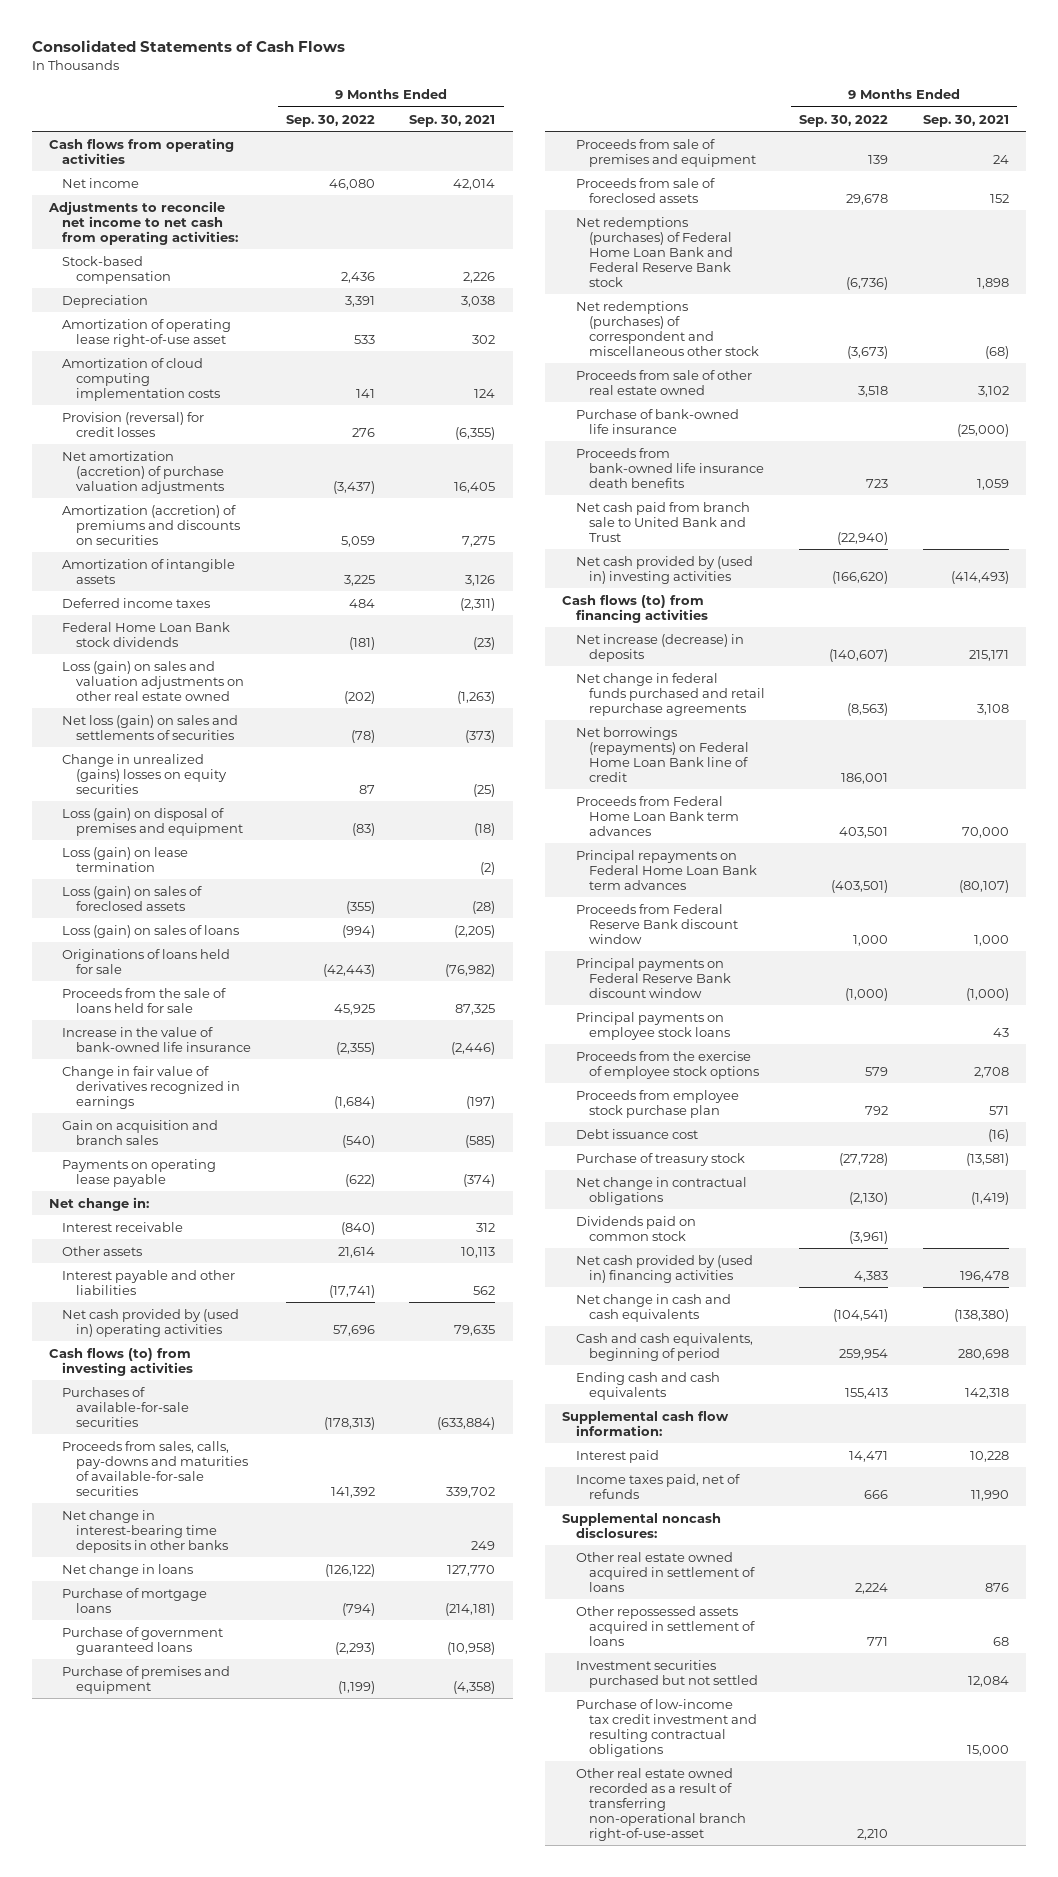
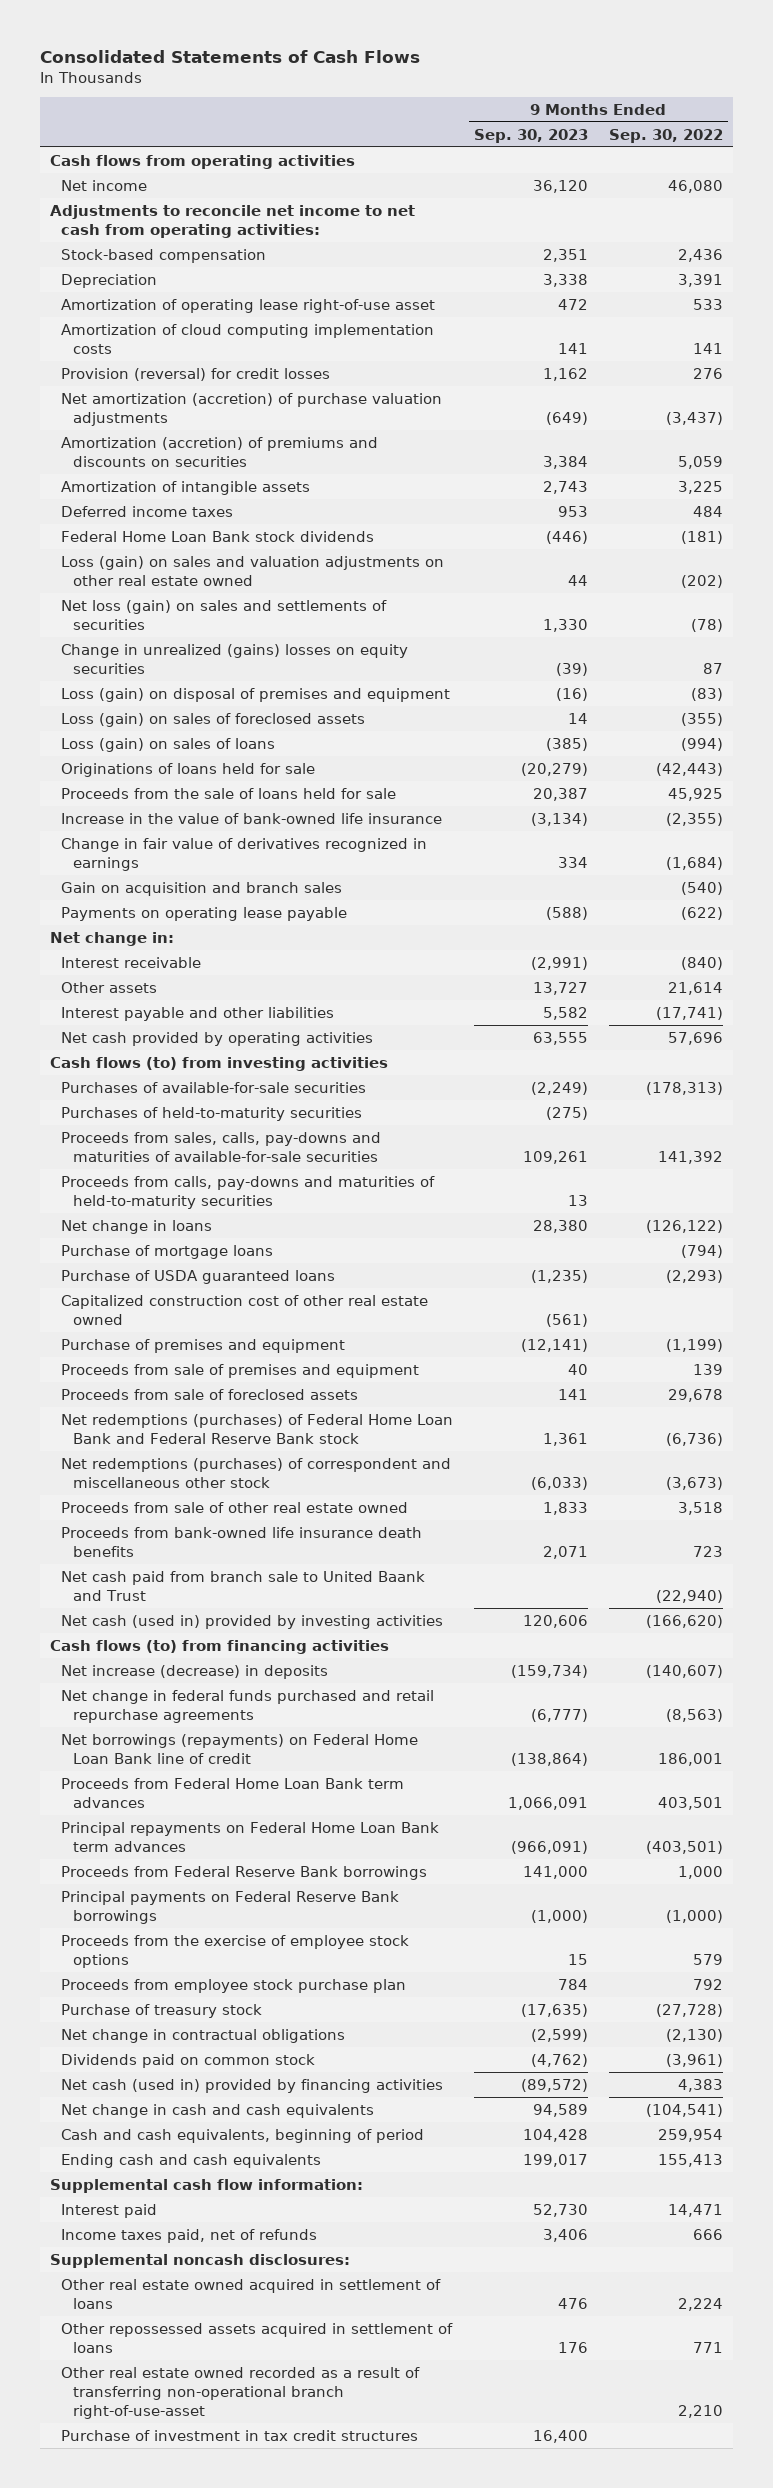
[409,114,496,127] Sep. 30, 2021 -> none
none -> [473,128,588,143] Sep. 30, 2023
[62,846,189,872] Loss (gain) on lease termination -> none
[62,1308,240,1337] Net cash provided by (used in) operating activities -> [61,1031,374,1046] Net cash provided by operating activities
none -> [61,1106,363,1121] Purchases of held-to-maturity securities
[62,1509,228,1553] Net change in interest-bearing time deposits in other banks -> none
none -> [61,1175,436,1209] Proceeds from calls, pay-downs and maturities of held-to-maturity securities
[62,1626,224,1655] Purchase of government guaranteed loans -> [61,1269,336,1284] Purchase of USDA guaranteed loans
none -> [61,1294,429,1325] Capitalized construction cost of other real estate owned
[575,408,739,434] Purchase of bank-owned life insurance -> none
[575,501,750,542] Net cash paid from branch sale to United Bank and Trust -> [61,1570,426,1601] Net cash paid from branch sale to United Baank and Trust
[575,555,753,584] Net cash provided by (used in) investing activities -> [61,1614,444,1629] Net cash (used in) provided by investing activities
[575,1011,731,1040] Principal payments on employee stock loans -> none
[575,903,739,944] Proceeds from Federal Reserve Bank discount window -> [61,1865,428,1880] Proceeds from Federal Reserve Bank borrowings
[575,957,732,998] Principal payments on Federal Reserve Bank discount window -> [61,1890,400,1924] Principal payments on Federal Reserve Bank borrowings
[575,1128,698,1139] Debt issuance cost -> none
[575,1254,753,1283] Net cash provided by (used in) financing activities -> [61,2078,444,2093] Net cash (used in) provided by financing activities
[575,1659,759,1688] Investment securities purchased but not settled -> none
[575,1698,758,1757] Purchase of low-income tax credit investment and resulting contractual obligations -> none
none -> [61,2429,419,2441] Purchase of investment in tax credit structures

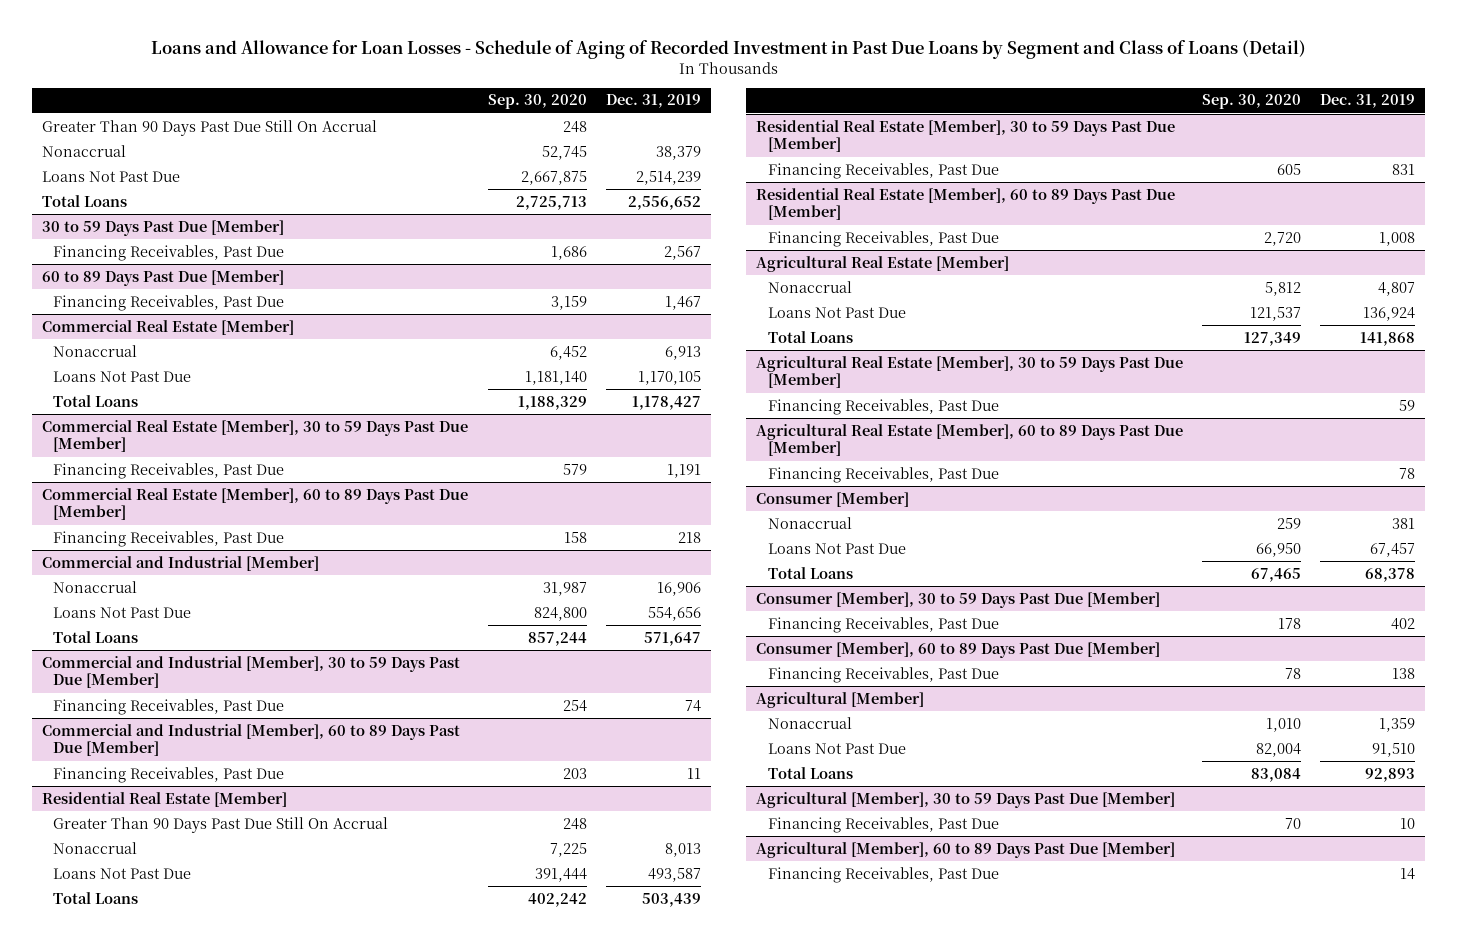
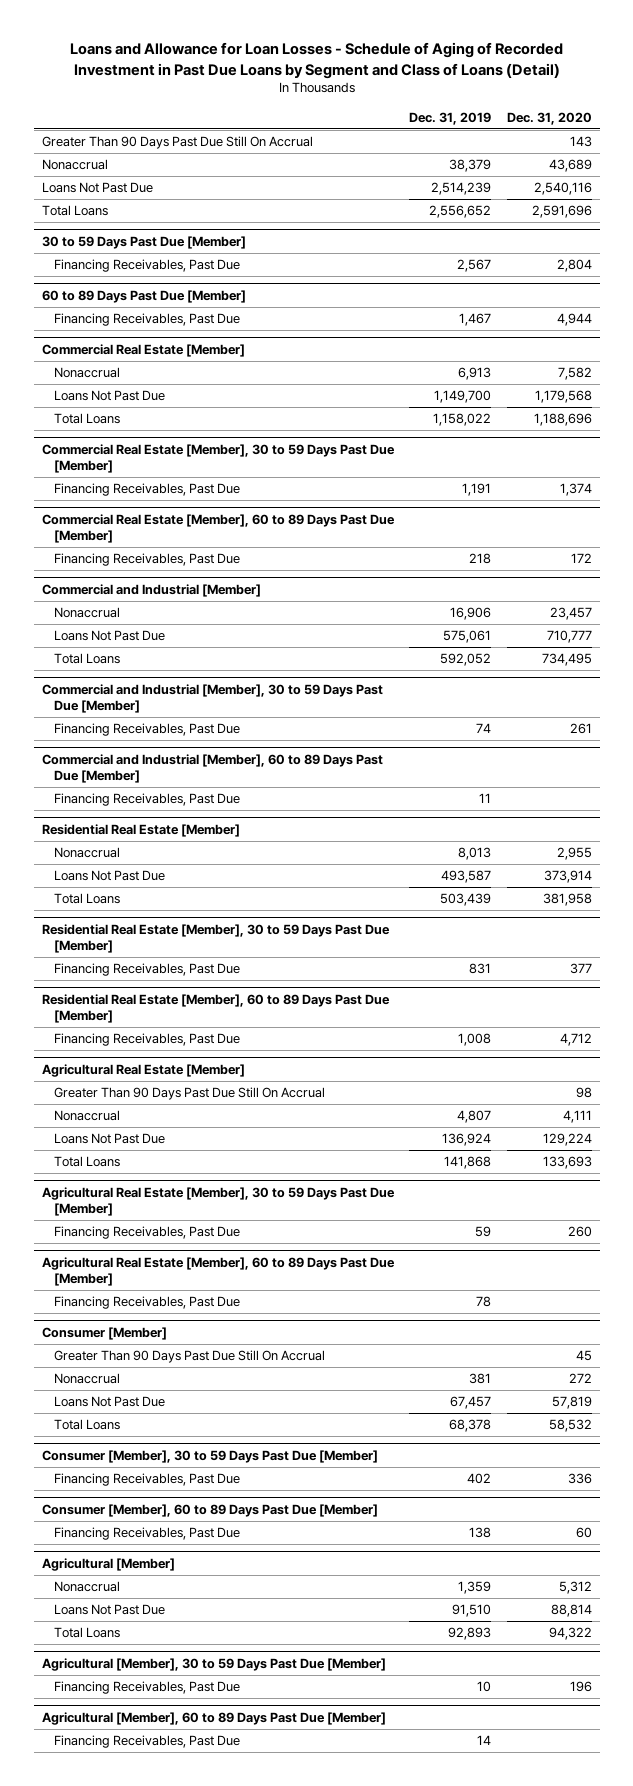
[488,94,588,110] Sep. 30, 2020 -> none
none -> [506,111,592,125] Dec. 31, 2020
[638,370,702,385] 1,170,105 -> [434,390,492,404] 1,149,700
[632,395,702,410] 1,178,427 -> [433,413,492,427] 1,158,022
[648,606,702,621] 554,656 -> [443,630,492,644] 575,061
[644,631,702,646] 571,647 -> [440,653,492,667] 592,052
[53,816,389,833] Greater Than 90 Days Past Due Still On Accrual -> none
none -> [54,1087,326,1101] Greater Than 90 Days Past Due Still On Accrual
none -> [54,1350,326,1364] Greater Than 90 Days Past Due Still On Accrual

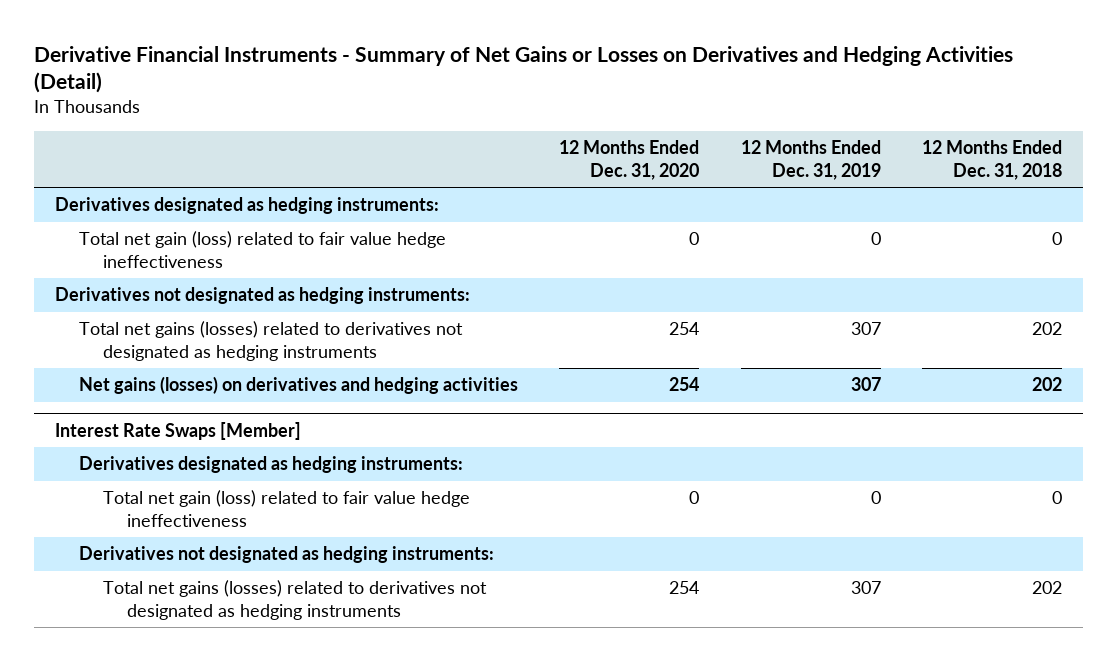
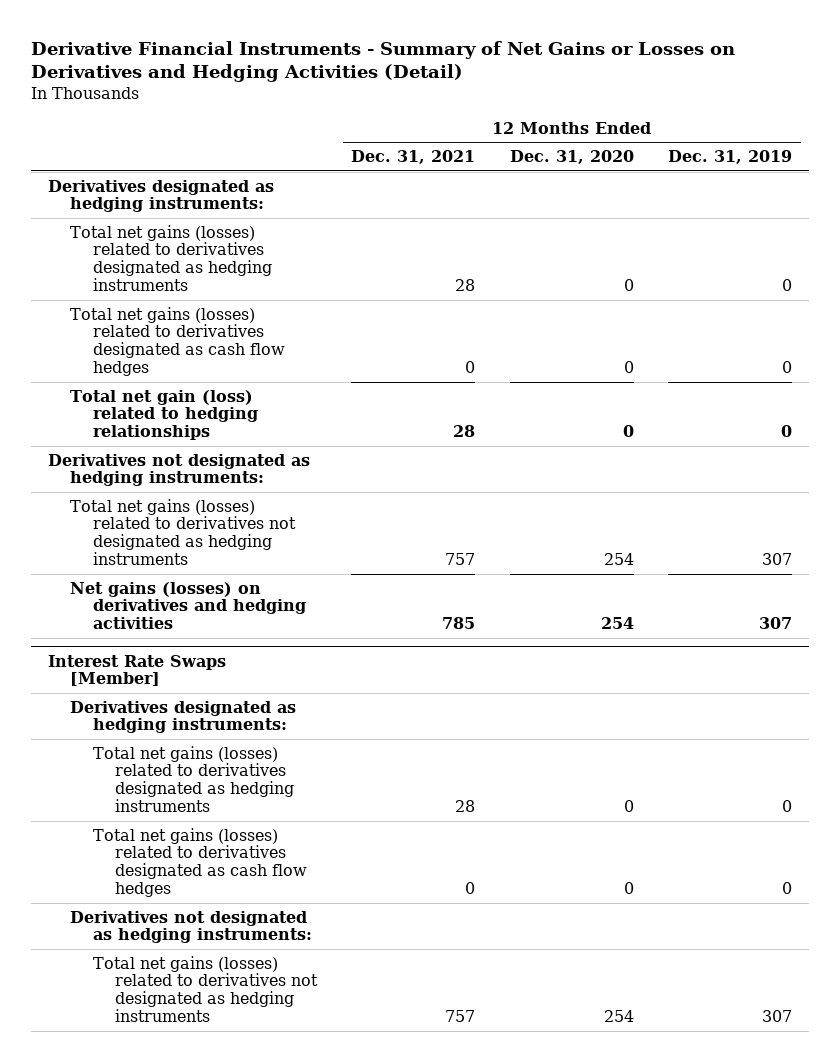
[922,140,1063,180] 12 Months Ended Dec. 31, 2018 -> none
none -> [351,150,476,165] Dec. 31, 2021
[78,231,446,268] Total net gain (loss) related to fair value hedge ineffectiveness -> [70,224,272,292] Total net gains (losses) related to derivatives designated as hedging instruments
none -> [70,306,285,377] Total net gains (losses) related to derivatives designated as cash flow hedges
none -> [70,389,258,441] Total net gain (loss) related to hedging relationships
[102,490,470,527] Total net gain (loss) related to fair value hedge ineffectiveness -> [92,745,295,813] Total net gains (losses) related to derivatives designated as hedging instruments
none -> [92,827,308,898] Total net gains (losses) related to derivatives designated as cash flow hedges

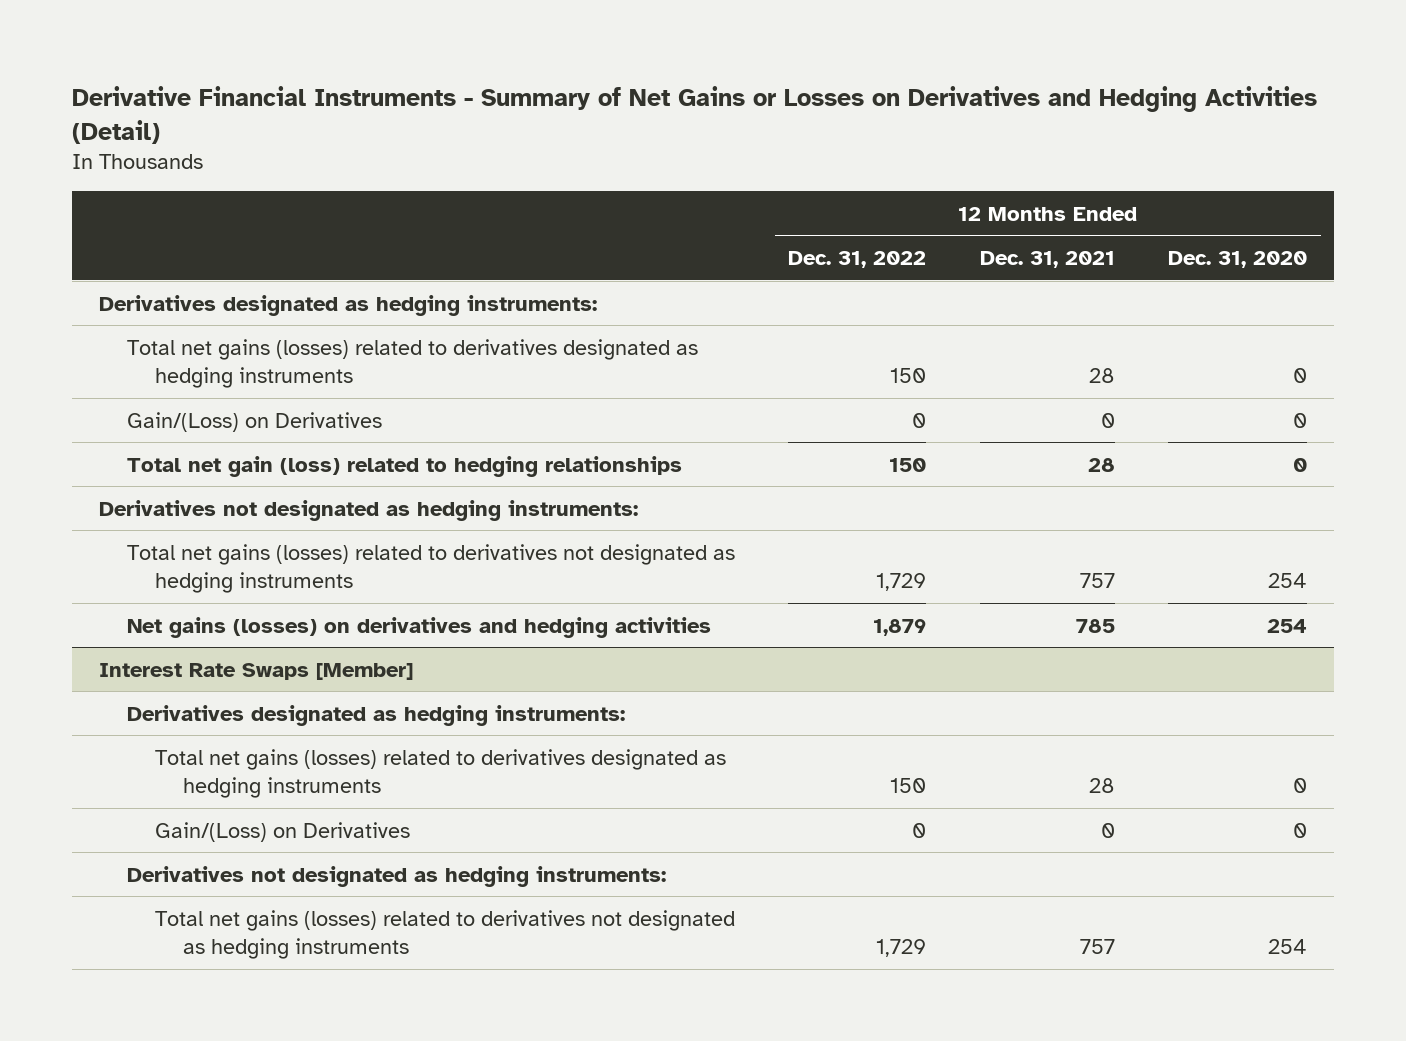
[668,150,793,165] Dec. 31, 2019 -> none
none -> [788,250,927,268] Dec. 31, 2022
[70,306,285,377] Total net gains (losses) related to derivatives designated as cash flow hedges -> [126,411,382,432] Gain/(Loss) on Derivatives
[92,827,308,898] Total net gains (losses) related to derivatives designated as cash flow hedges -> [154,821,410,842] Gain/(Loss) on Derivatives

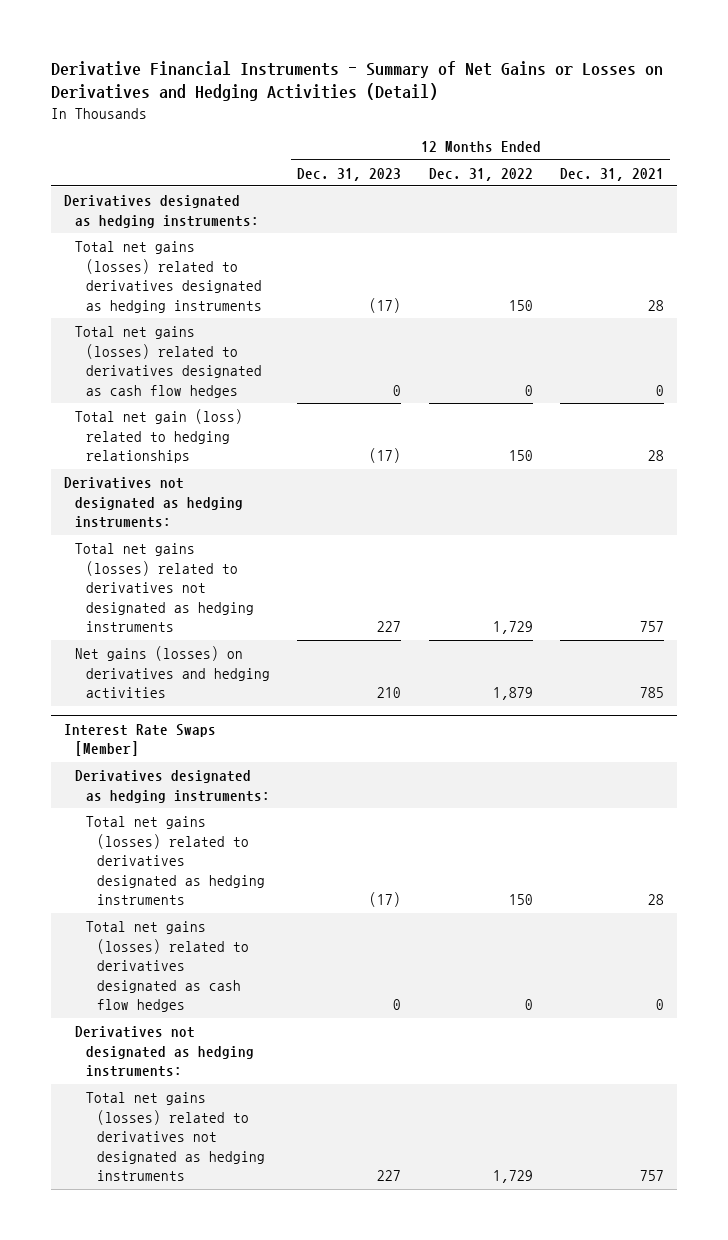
[1168,250,1308,268] Dec. 31, 2020 -> none
none -> [297,167,402,181] Dec. 31, 2023
[126,411,382,432] Gain/(Loss) on Derivatives -> [75,326,263,398] Total net gains (losses) related to derivatives designated as cash flow hedges
[154,821,410,842] Gain/(Loss) on Derivatives -> [86,921,250,1013] Total net gains (losses) related to derivatives designated as cash flow hedges

